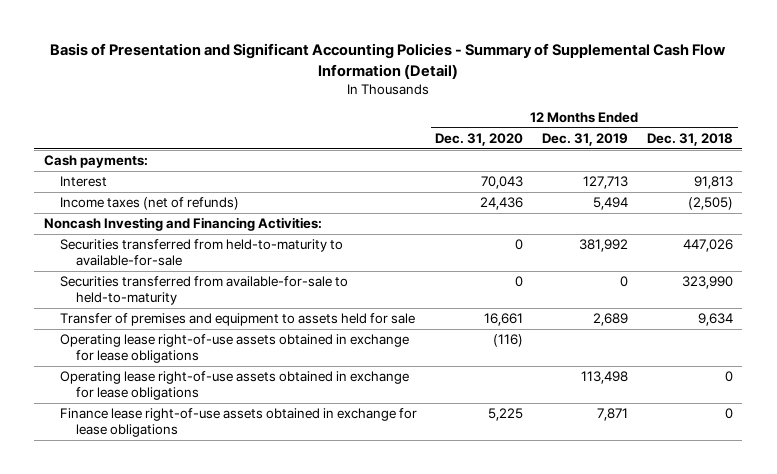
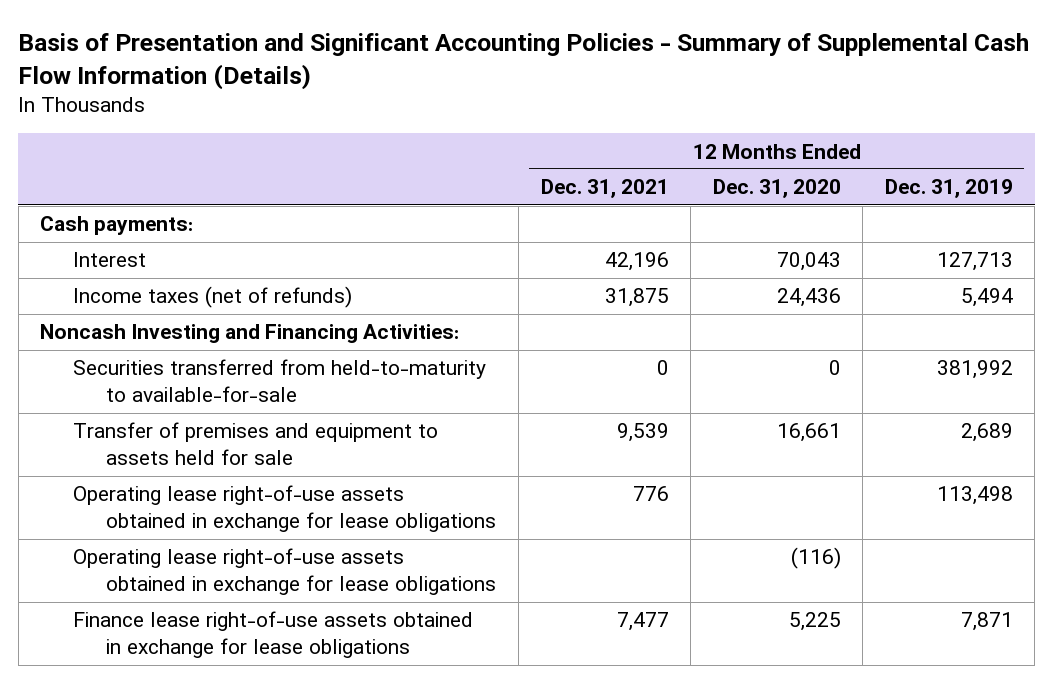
[50,43,727,79] Basis of Presentation and Significant Accounting Policies - Summary of Supplemental Cash Flow Information (Detail) -> [18,32,1030,90] Basis of Presentation and Significant Accounting Policies - Summary of Supplemental Cash Flow Information (Details)
[646,133,733,147] Dec. 31, 2018 -> none
none -> [540,179,669,199] Dec. 31, 2021
[59,276,348,306] Securities transferred from available-for-sale to held-to-maturity -> none
[59,334,409,364] Operating lease right-of-use assets obtained in exchange for lease obligations -> [73,548,497,596] Operating lease right-of-use assets obtained in exchange for lease obligations

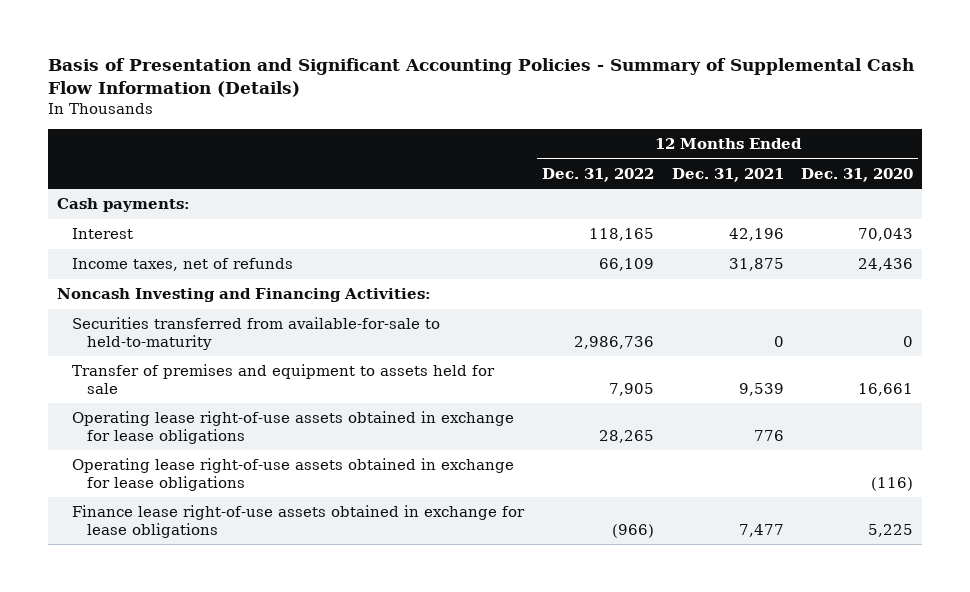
[884,179,1013,199] Dec. 31, 2019 -> none
none -> [541,167,654,182] Dec. 31, 2022
[73,286,353,309] Income taxes (net of refunds) -> [71,258,293,272] Income taxes, net of refunds
[73,359,487,403] Securities transferred from held-to-maturity to available-for-sale -> [71,317,440,350] Securities transferred from available-for-sale to held-to-maturity

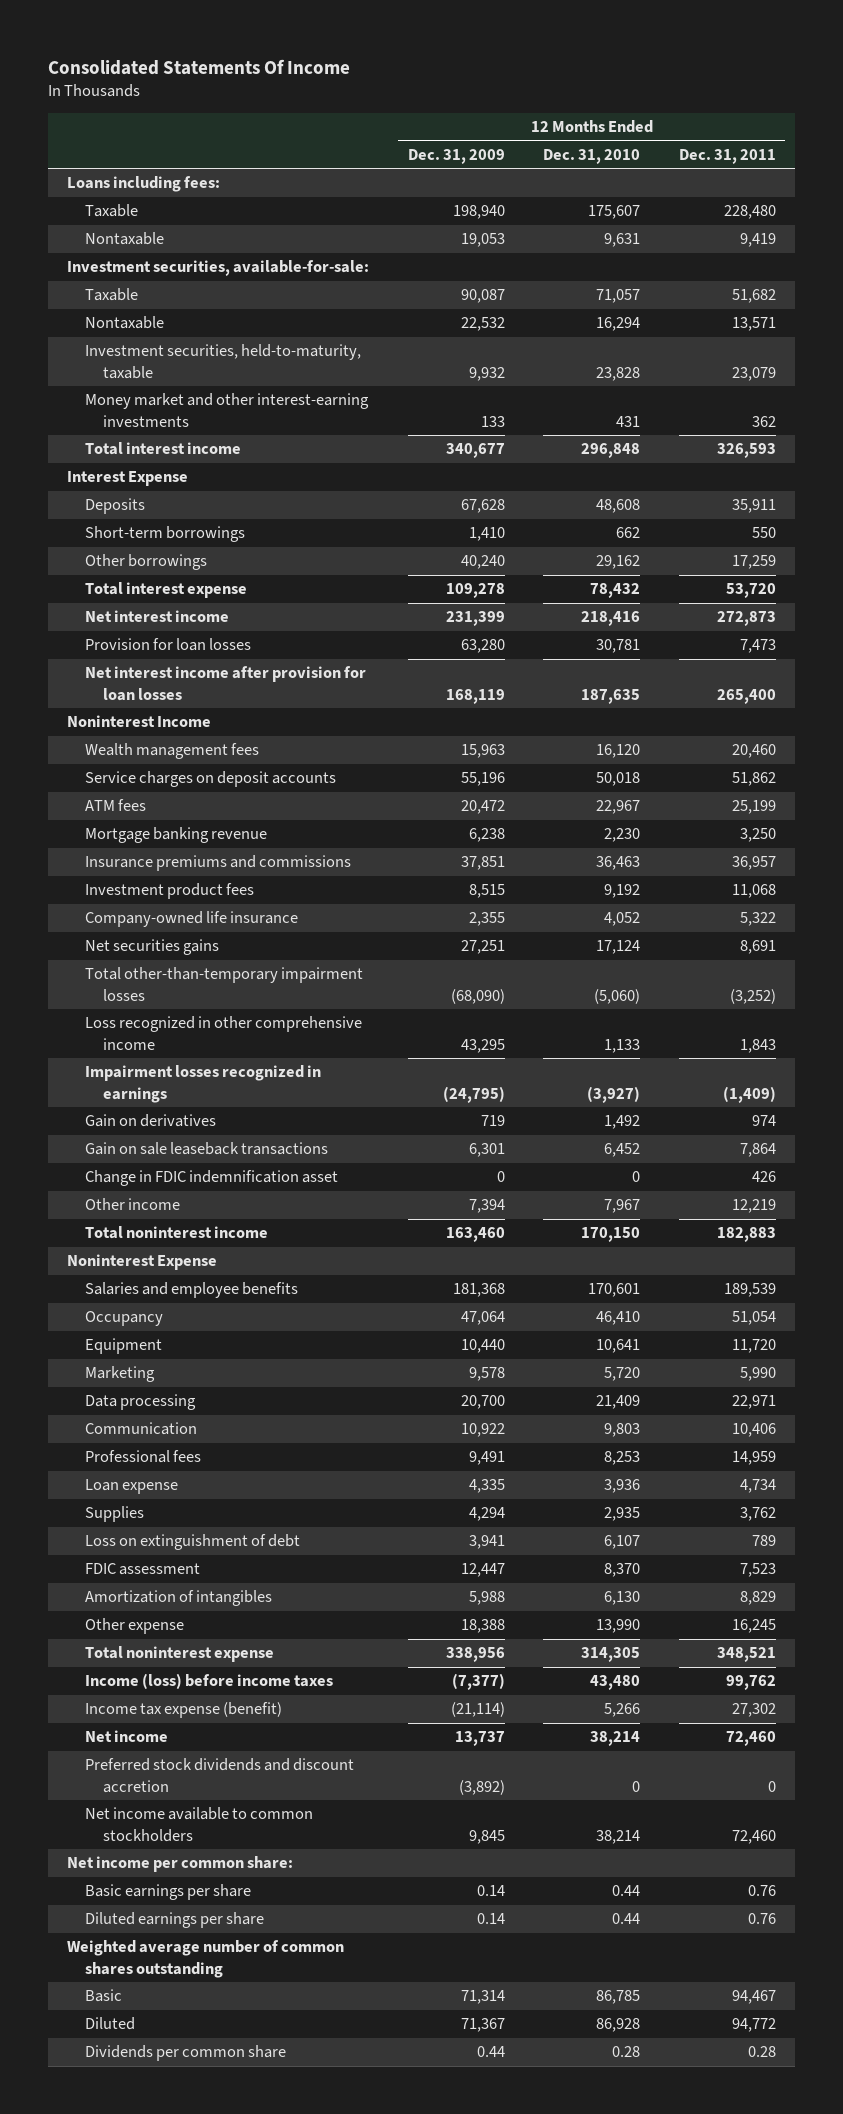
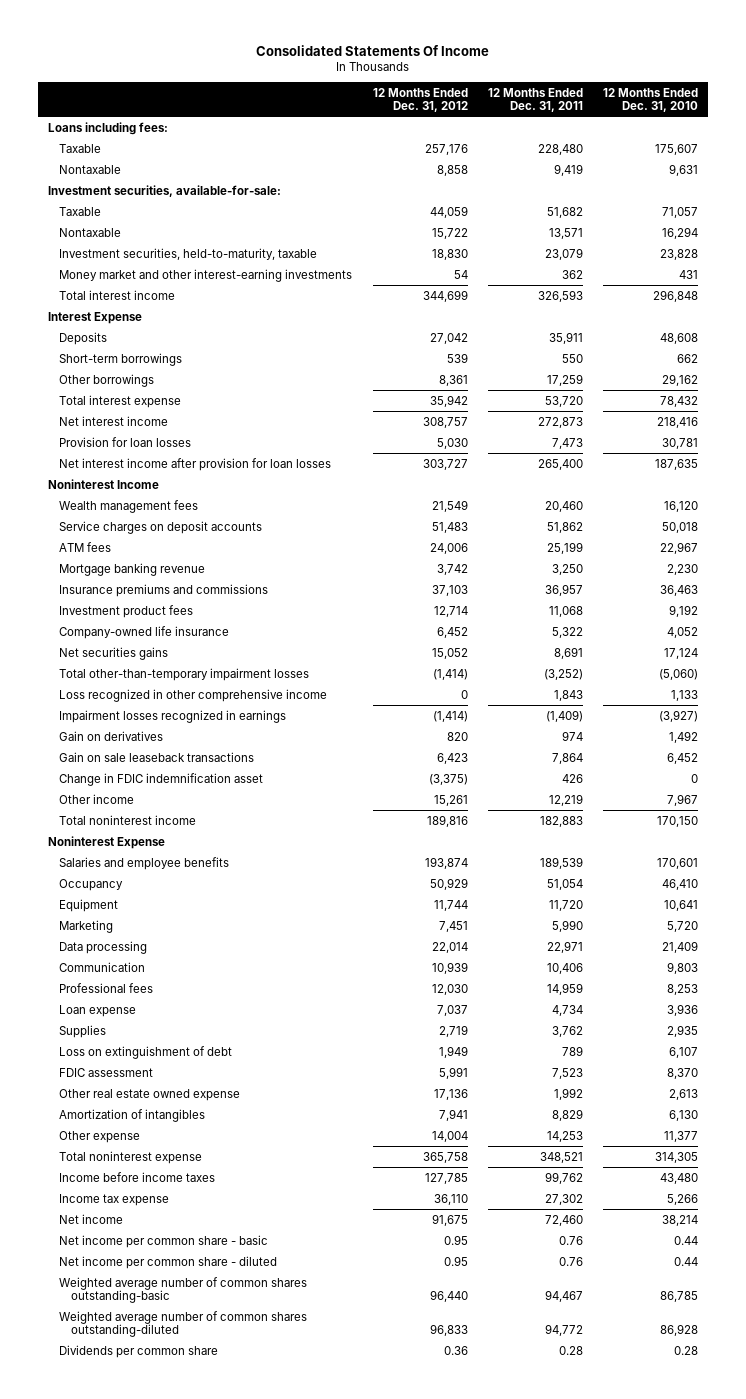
[407,148,505,164] Dec. 31, 2009 -> none
none -> [372,87,468,112] 12 Months Ended Dec. 31, 2012
none -> [59,1088,241,1101] Other real estate owned expense
[596,1619,641,1634] 13,990 -> [664,1130,699,1142] 11,377
[731,1619,776,1634] 16,245 -> [547,1130,584,1142] 14,253
[85,1673,334,1690] Income (loss) before income taxes -> [59,1171,216,1182] Income before income taxes
[85,1702,283,1719] Income tax expense (benefit) -> [59,1193,170,1206] Income tax expense
[85,1758,355,1793] Preferred stock dividends and discount accretion -> none
[85,1807,314,1842] Net income available to common stockholders -> none
[67,1856,294,1873] Net income per common share: -> none
[67,1940,345,1978] Weighted average number of common shares outstanding -> none
[85,1884,252,1901] Basic earnings per share -> [59,1234,269,1248] Net income per common share - basic
[85,1912,265,1929] Diluted earnings per share -> [59,1255,278,1269] Net income per common share - diluted
[85,1989,123,2003] Basic -> [59,1276,308,1303] Weighted average number of common shares outstanding-basic
[85,2017,136,2031] Diluted -> [59,1310,308,1337] Weighted average number of common shares outstanding-diluted

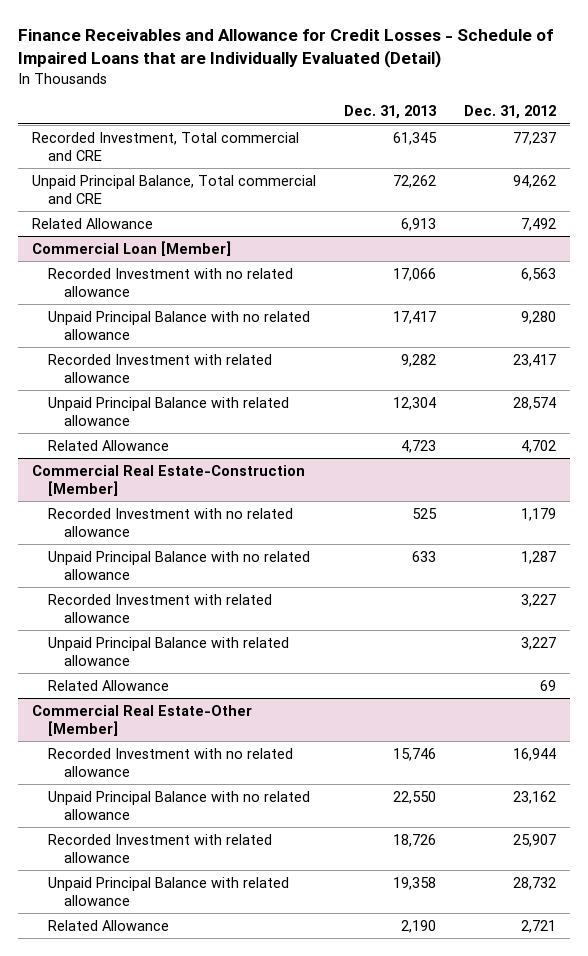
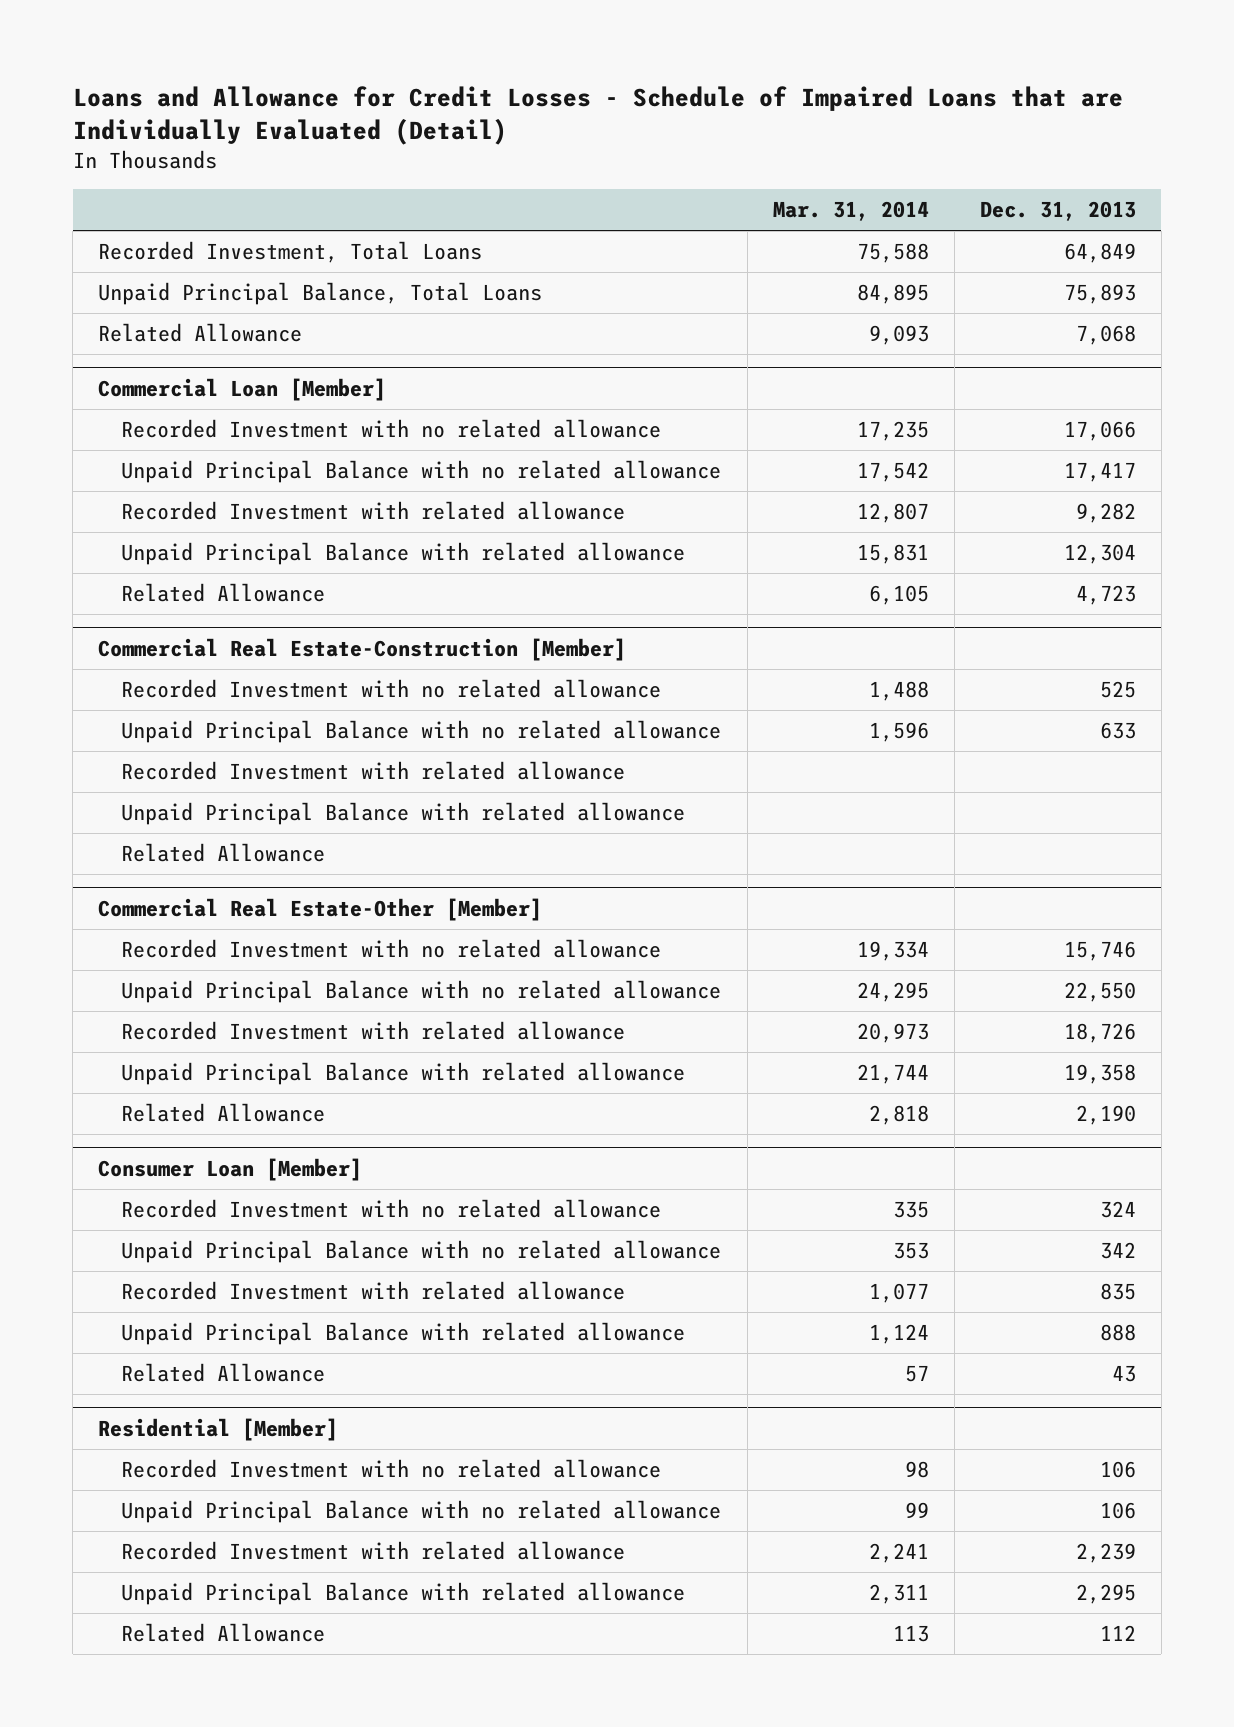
[18,29,554,68] Finance Receivables and Allowance for Credit Losses - Schedule of Impaired Loans that are Individually Evaluated (Detail) -> [72,85,1123,145] Loans and Allowance for Credit Losses - Schedule of Impaired Loans that are Individually Evaluated (Detail)
[463,105,556,120] Dec. 31, 2012 -> none
none -> [772,200,929,221] Mar. 31, 2014
[32,131,300,161] Recorded Investment, Total commercial and CRE -> [98,241,483,264] Recorded Investment, Total Loans
[392,131,437,145] 61,345 -> [1063,243,1136,264] 64,849
[32,174,317,204] Unpaid Principal Balance, Total commercial and CRE -> [98,282,543,306] Unpaid Principal Balance, Total Loans
[392,174,436,188] 72,262 -> [1063,284,1136,305] 75,893
[400,217,436,231] 6,913 -> [1075,325,1136,346] 7,068
none -> [98,1157,363,1181] Consumer Loan [Member]
none -> [121,1199,662,1219] Recorded Investment with no related allowance
none -> [121,1240,722,1264] Unpaid Principal Balance with no related allowance
none -> [121,1281,626,1301] Recorded Investment with related allowance
none -> [121,1322,686,1346] Unpaid Principal Balance with related allowance
none -> [121,1363,326,1383] Related Allowance
none -> [98,1417,339,1441] Residential [Member]
none -> [121,1459,662,1479] Recorded Investment with no related allowance
none -> [121,1500,722,1524] Unpaid Principal Balance with no related allowance
none -> [121,1541,626,1561] Recorded Investment with related allowance
none -> [121,1582,686,1606] Unpaid Principal Balance with related allowance
none -> [121,1623,326,1643] Related Allowance

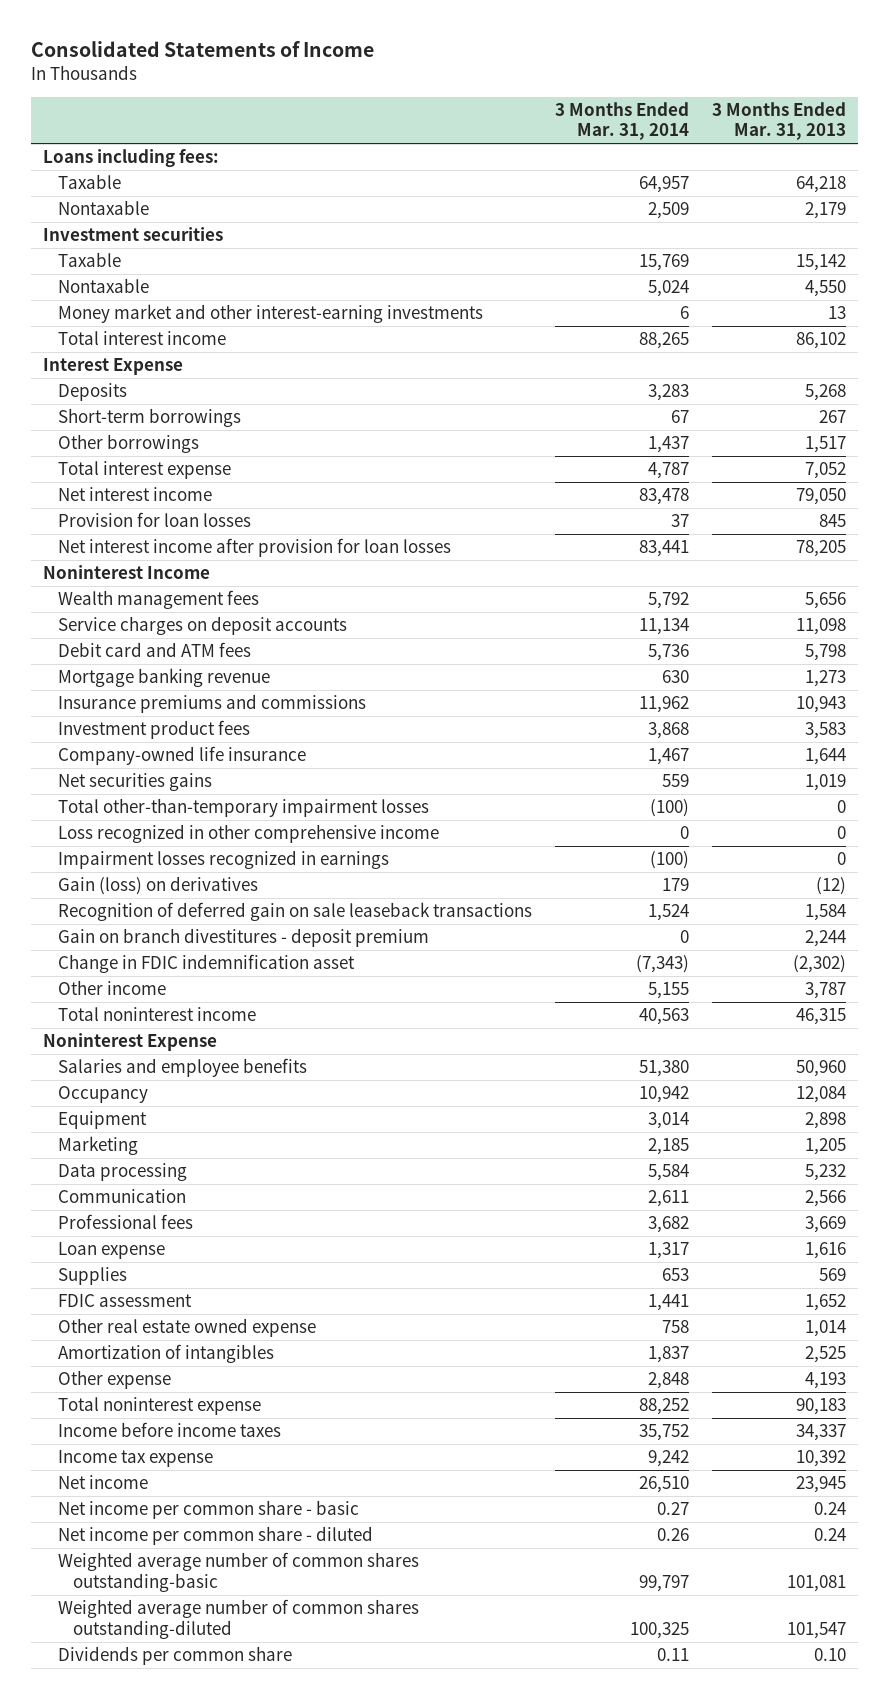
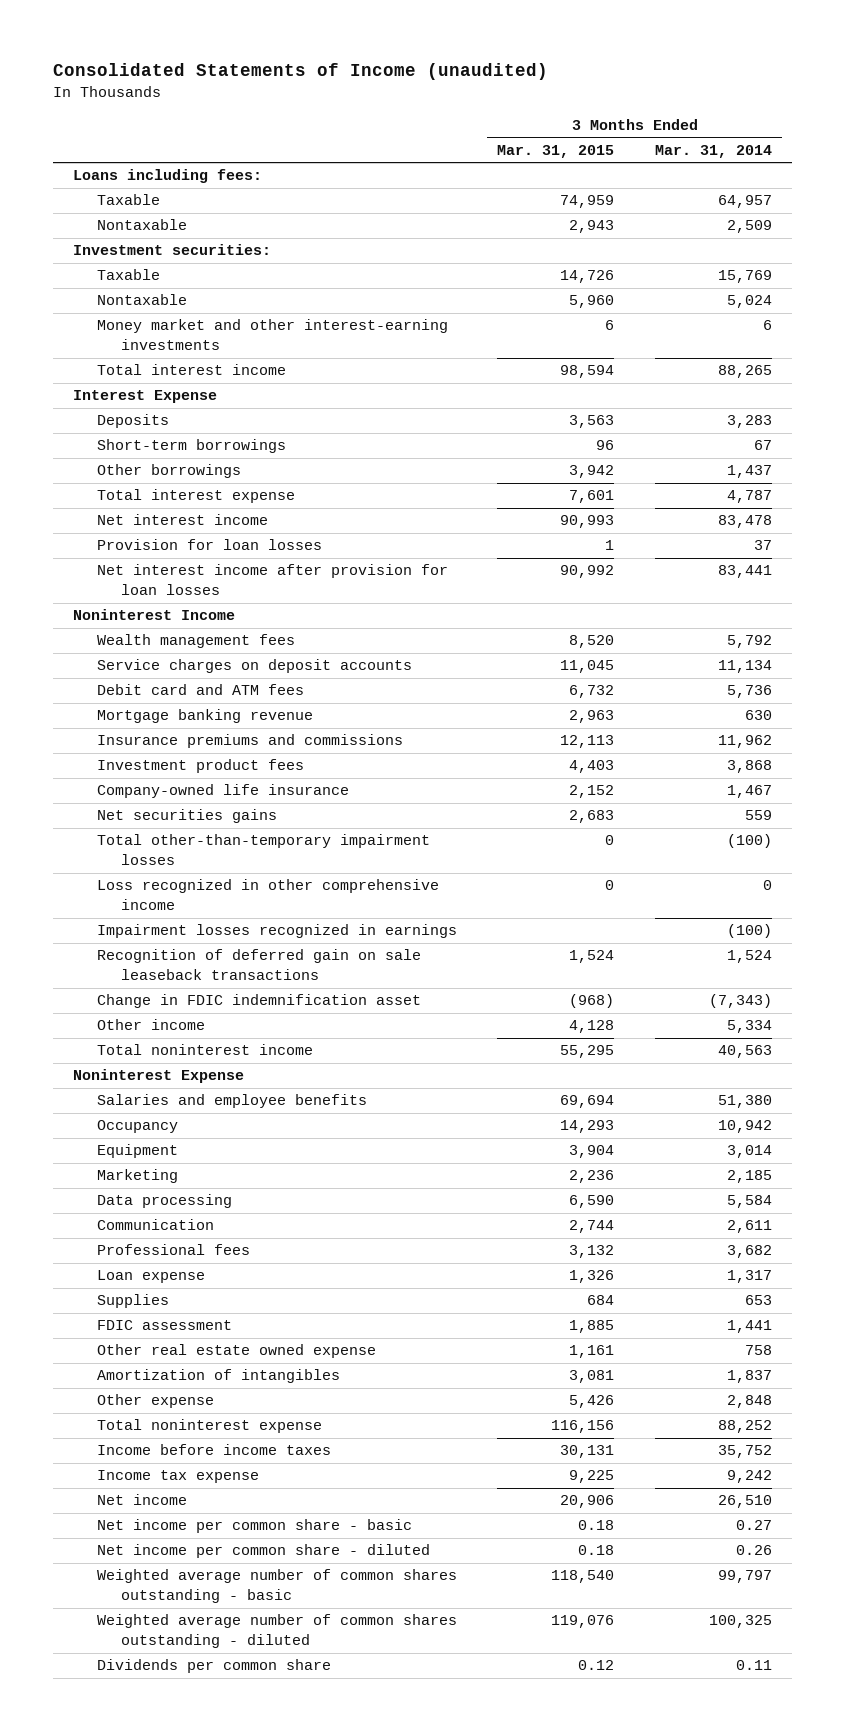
[31,41,375,58] Consolidated Statements of Income -> [52,63,548,81] Consolidated Statements of Income (unaudited)
[712,101,847,141] 3 Months Ended Mar. 31, 2013 -> none
none -> [497,144,615,158] Mar. 31, 2015
[42,227,223,242] Investment securities -> [72,244,271,256] Investment securities:
[57,876,258,896] Gain (loss) on derivatives -> none
[57,928,429,948] Gain on branch divestitures - deposit premium -> none
[648,982,690,1000] 5,155 -> [726,1020,772,1034] 5,334
[57,1552,419,1592] Weighted average number of common shares outstanding-basic -> [97,1569,458,1604] Weighted average number of common shares outstanding - basic
[57,1599,419,1639] Weighted average number of common shares outstanding-diluted -> [97,1614,458,1649] Weighted average number of common shares outstanding - diluted

